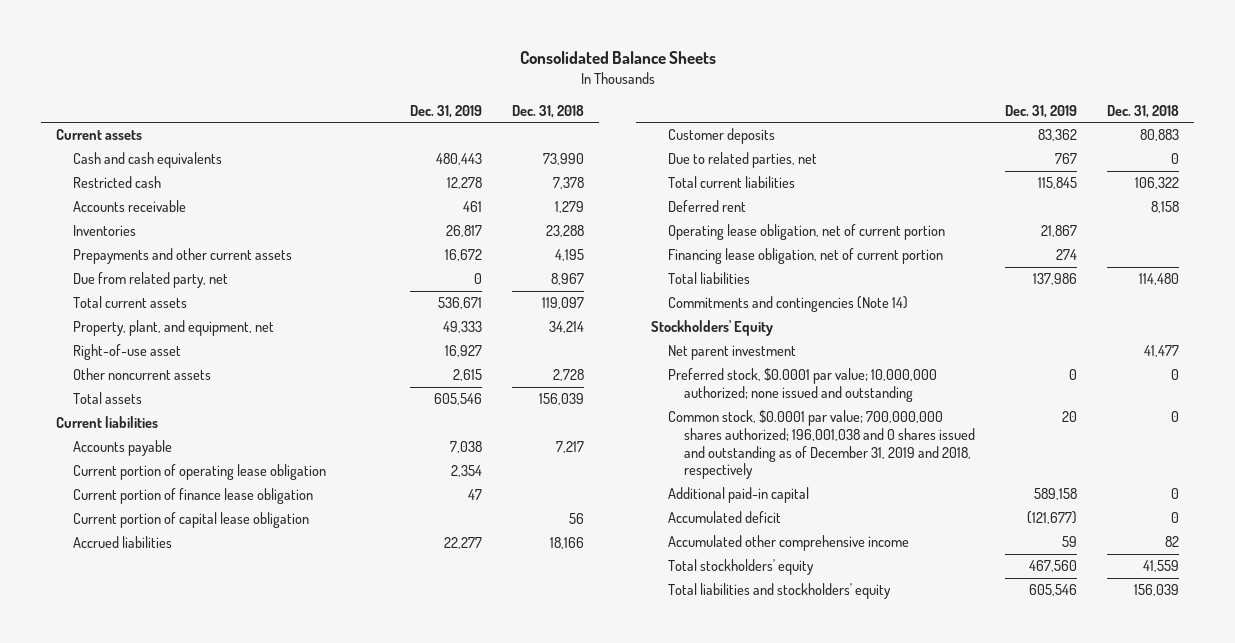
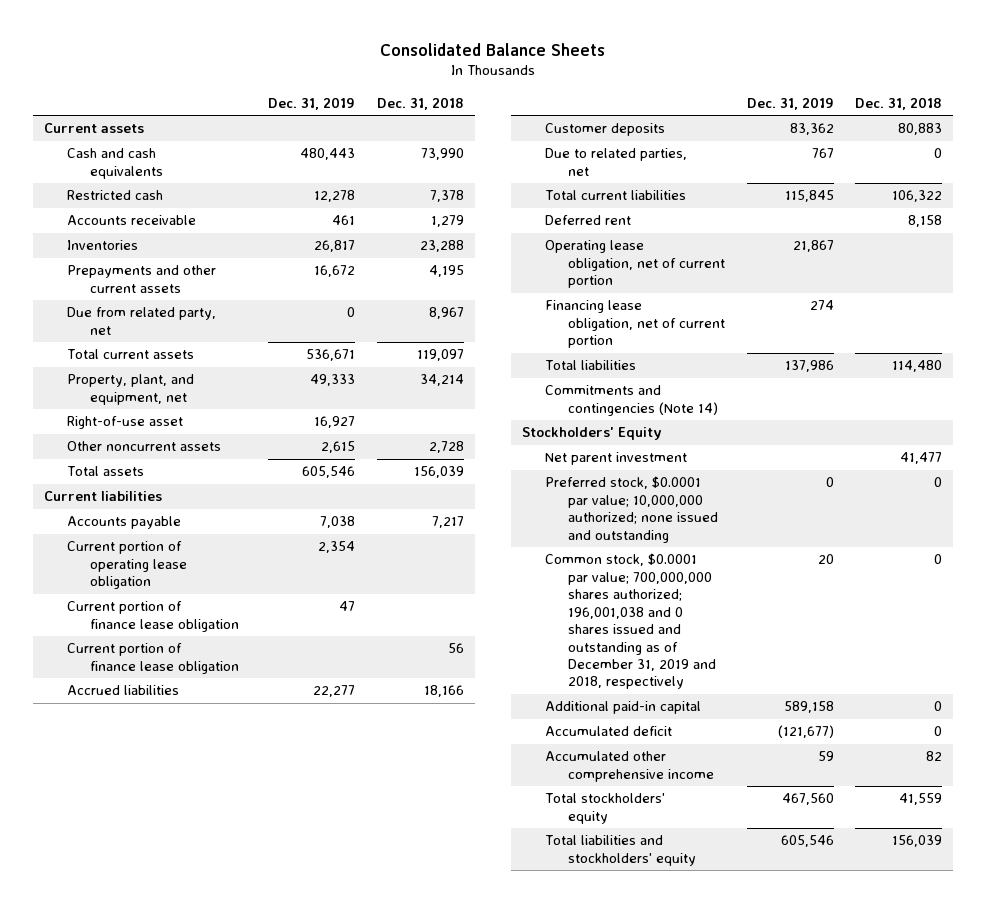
[72,512,309,529] Current portion of capital lease obligation -> [66,643,239,674] Current portion of finance lease obligation

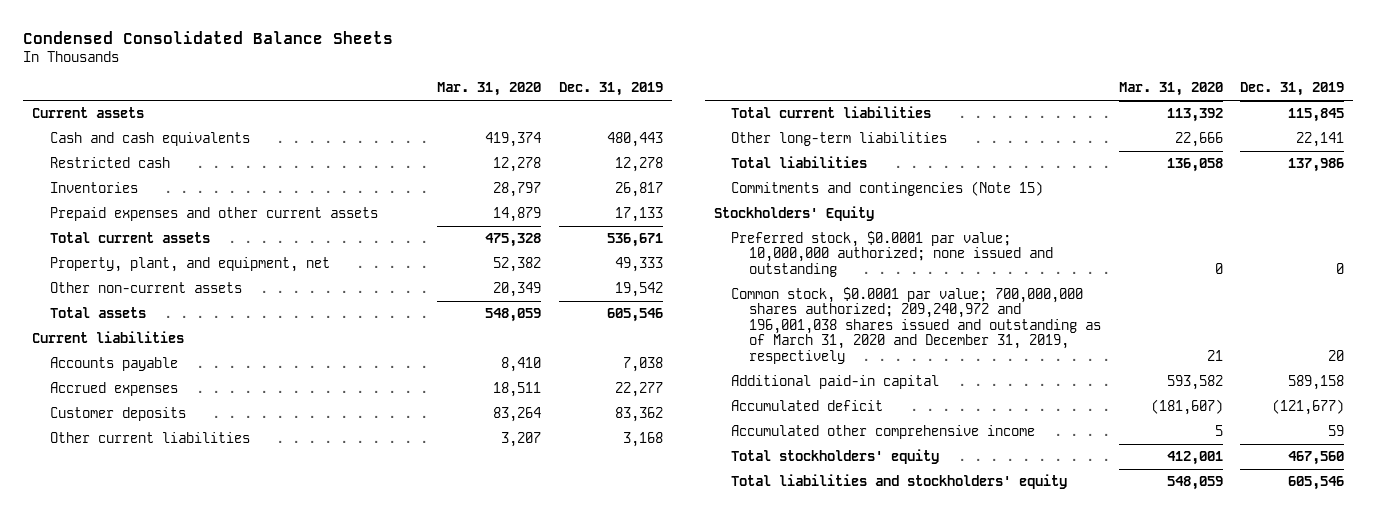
[379,42,605,56] Consolidated Balance Sheets -> [23,31,394,45] Condensed Consolidated Balance Sheets
[376,96,464,110] Dec. 31, 2018 -> none
none -> [437,82,542,97] Mar. 31, 2020
[66,215,196,226] Accounts receivable -> none
[66,307,216,335] Due from related party, net -> none
[66,265,216,293] Prepayments and other current assets -> [49,207,378,222] Prepaid expenses and other current assets
[314,265,356,278] 16,672 -> [614,207,663,223] 17,133
[66,416,183,430] Right-of-use asset -> none
[66,441,221,452] Other noncurrent assets -> [49,282,242,294] Other non-current assets
[321,441,356,454] 2,615 -> [614,282,663,298] 19,542
[66,541,187,590] Current portion of operating lease obligation -> none
[66,601,239,632] Current portion of finance lease obligation -> none
[66,643,239,674] Current portion of finance lease obligation -> none
[66,685,179,696] Accrued liabilities -> [49,382,178,397] Accrued expenses
[545,148,688,176] Due to related parties, net -> none
none -> [49,432,250,444] Other current liabilities
[545,215,632,226] Deferred rent -> none
[545,240,726,289] Operating lease obligation, net of current portion -> none
[545,300,726,349] Financing lease obligation, net of current portion -> none
none -> [731,132,948,147] Other long-term liabilities
[545,385,719,416] Commitments and contingencies (Note 14) -> [731,181,1044,197] Commitments and contingencies (Note 15)
[545,452,688,466] Net parent investment -> none
[545,553,717,690] Common stock, $0.0001 par value; 700,000,000 shares authorized; 196,001,038 and 0 shares issued and outstanding as of December 31, 2019 and 2018, respectively -> [731,287,1102,364] Common stock, $0.0001 par value; 700,000,000 shares authorized; 209,240,972 and 196,001,038 shares issued and outstanding as of March 31, 2020 and December 31, 2019, respectively

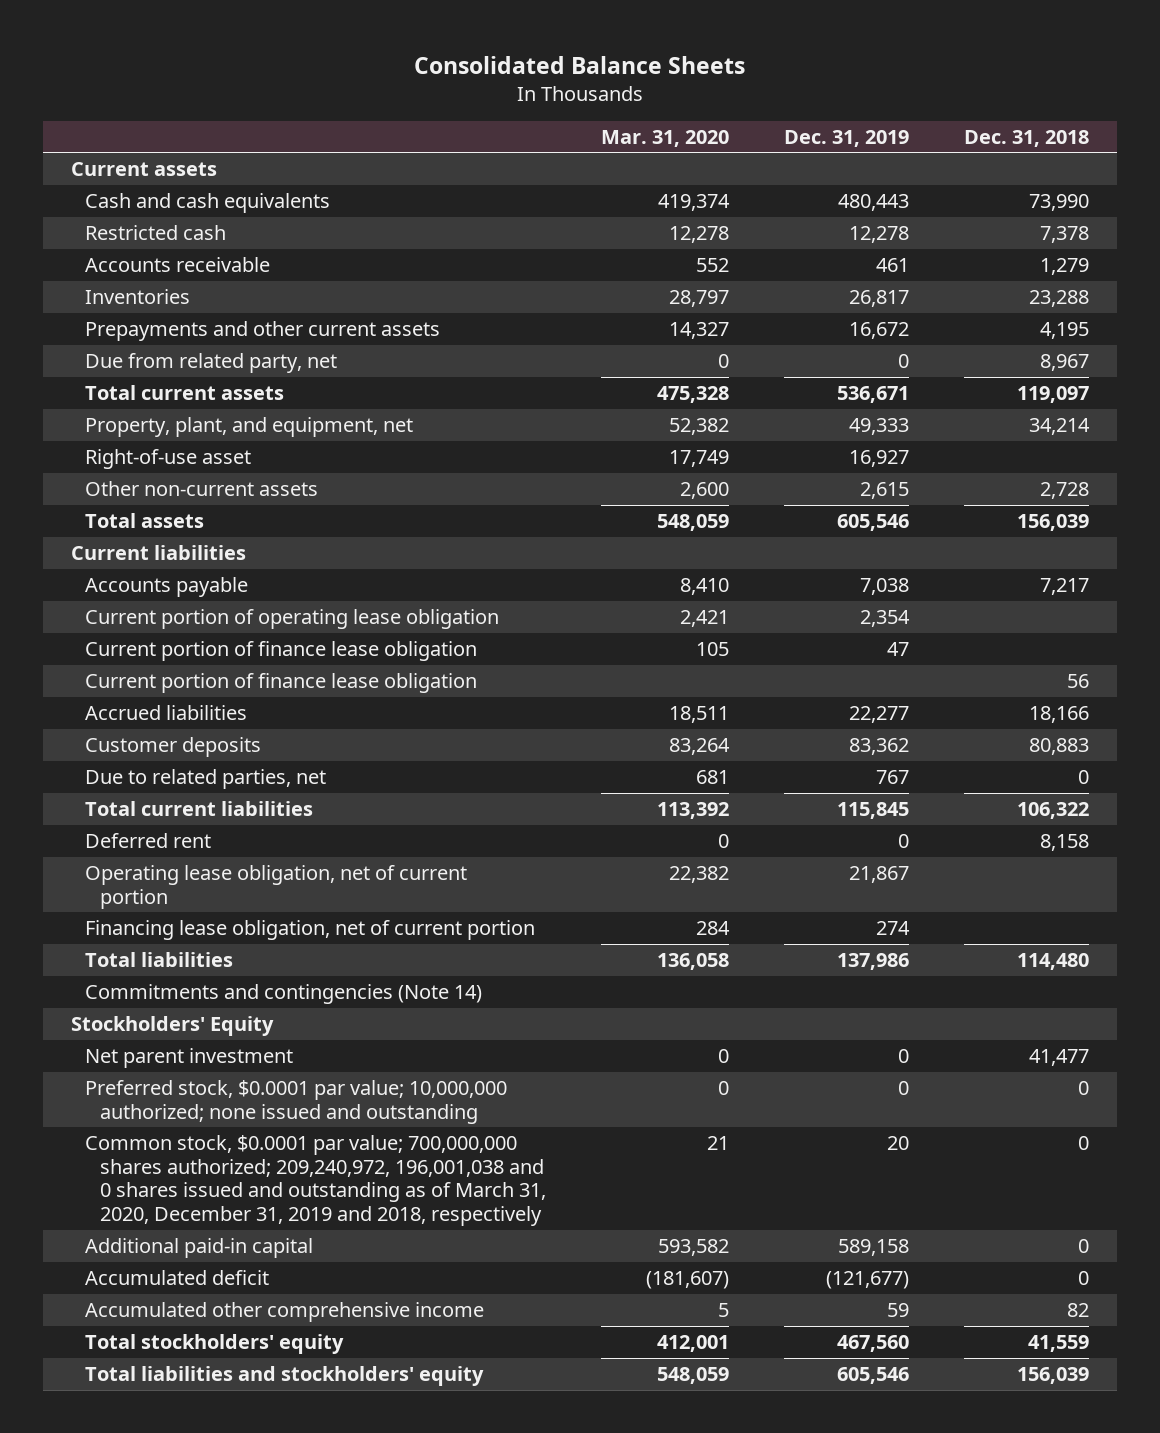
[23,31,394,45] Condensed Consolidated Balance Sheets -> [414,55,746,74] Consolidated Balance Sheets
none -> [964,129,1090,147] Dec. 31, 2018
none -> [85,257,271,273] Accounts receivable
[49,207,378,222] Prepaid expenses and other current assets -> [85,321,441,342] Prepayments and other current assets
[493,207,542,223] 14,879 -> [669,322,730,340] 14,327
[614,207,663,223] 17,133 -> [849,322,910,340] 16,672
none -> [85,353,338,374] Due from related party, net
none -> [85,449,252,470] Right-of-use asset
[493,282,542,298] 20,349 -> [680,482,730,500] 2,600
[614,282,663,298] 19,542 -> [860,482,910,500] 2,615
none -> [85,609,500,630] Current portion of operating lease obligation
none -> [85,641,478,662] Current portion of finance lease obligation
none -> [85,673,478,694] Current portion of finance lease obligation
[49,382,178,397] Accrued expenses -> [85,705,248,721] Accrued liabilities
[49,432,250,444] Other current liabilities -> none
none -> [85,769,327,790] Due to related parties, net
[731,132,948,147] Other long-term liabilities -> none
none -> [85,833,212,849] Deferred rent
none -> [85,865,468,909] Operating lease obligation, net of current portion
none -> [85,920,536,941] Financing lease obligation, net of current portion
[731,181,1044,197] Commitments and contingencies (Note 15) -> [85,984,483,1005] Commitments and contingencies (Note 14)
none -> [85,1048,294,1069] Net parent investment
[731,287,1102,364] Common stock, $0.0001 par value; 700,000,000 shares authorized; 209,240,972 and 196,001,038 shares issued and outstanding as of March 31, 2020 and December 31, 2019, respectively -> [85,1135,547,1226] Common stock, $0.0001 par value; 700,000,000 shares authorized; 209,240,972, 196,001,038 and 0 shares issued and outstanding as of March 31, 2020, December 31, 2019 and 2018, respectively

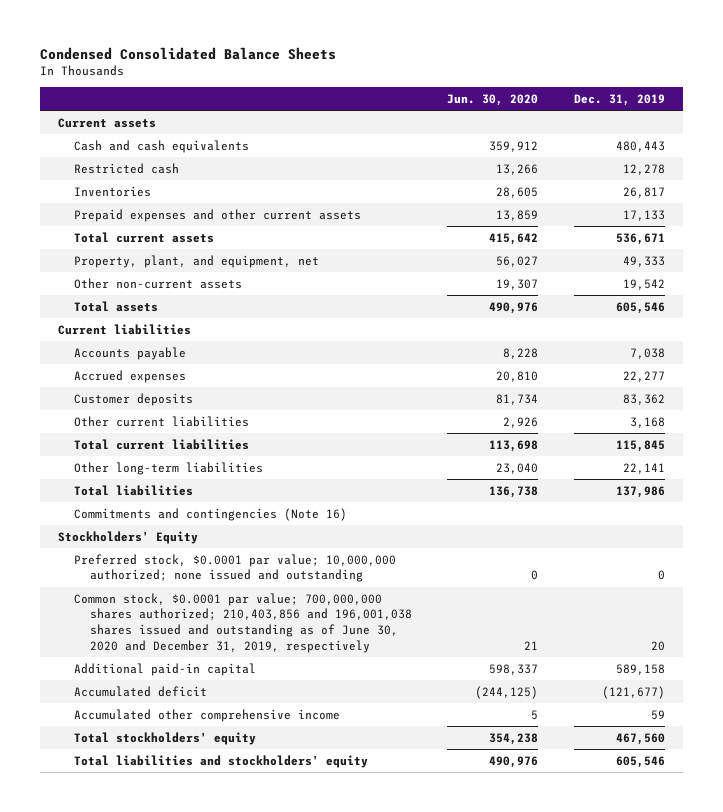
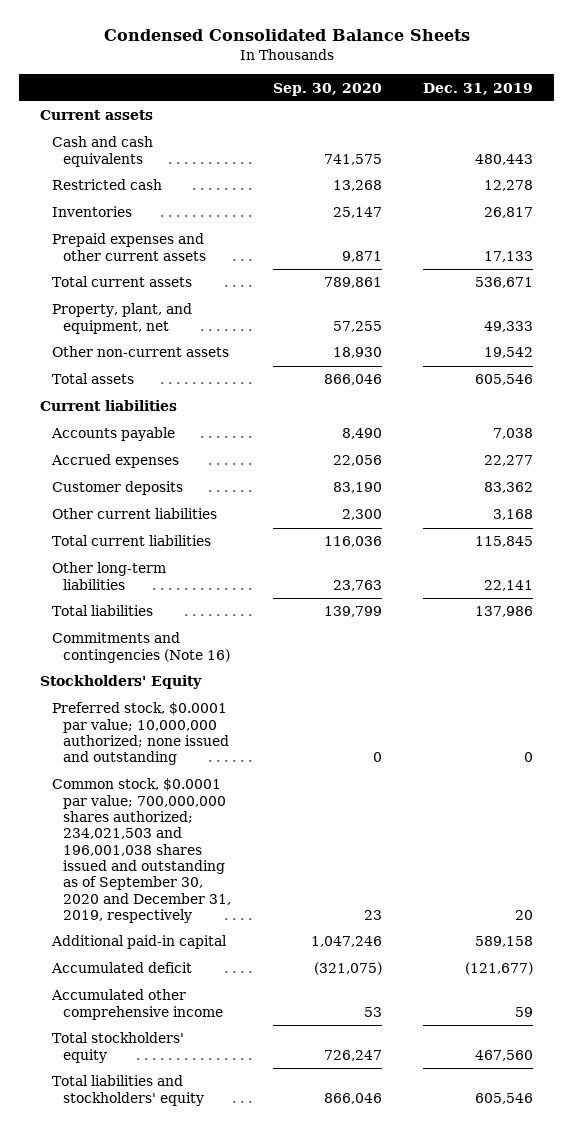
[447,94,539,107] Jun. 30, 2020 -> none
none -> [272,82,382,96] Sep. 30, 2020
[73,592,412,653] Common stock, $0.0001 par value; 700,000,000 shares authorized; 210,403,856 and 196,001,038 shares issued and outstanding as of June 30, 2020 and December 31, 2019, respectively -> [51,778,232,924] Common stock, $0.0001 par value; 700,000,000 shares authorized; 234,021,503 and 196,001,038 shares issued and outstanding as of September 30, 2020 and December 31, 2019, respectively

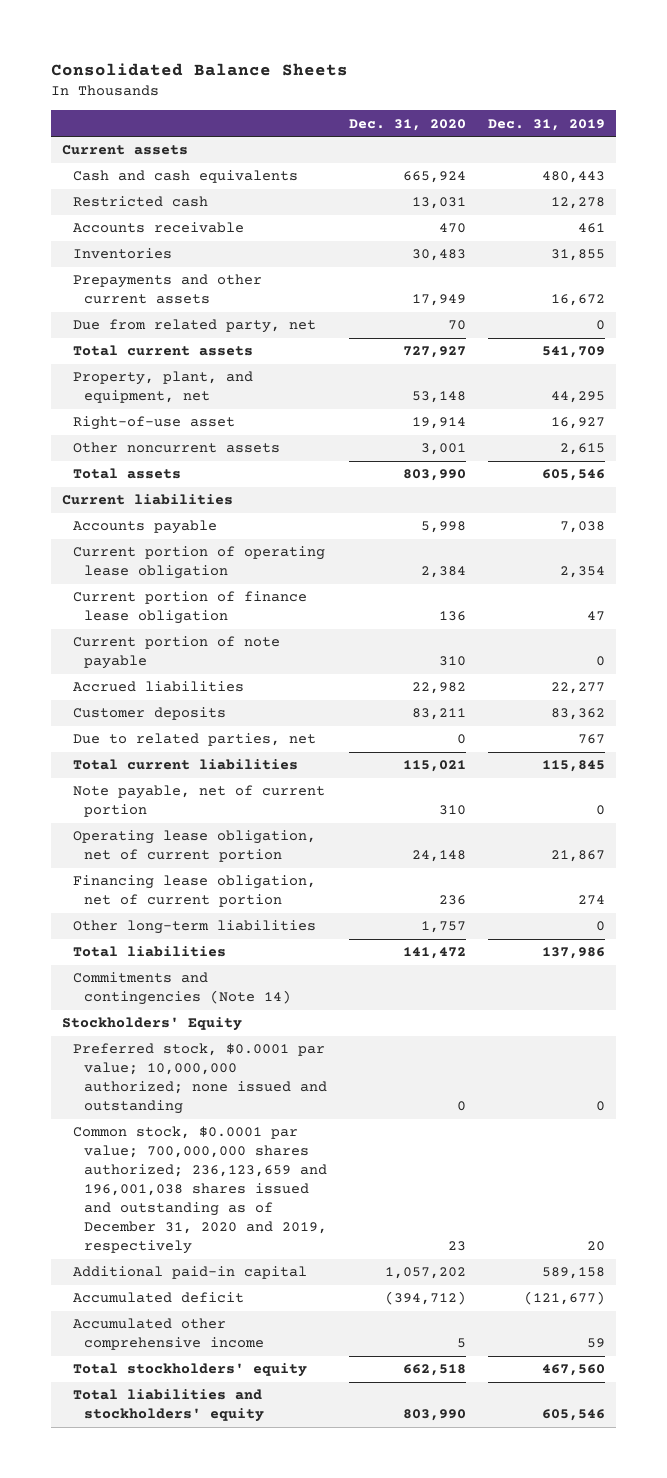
[103,29,470,42] Condensed Consolidated Balance Sheets -> [51,62,349,76] Consolidated Balance Sheets
[272,82,382,96] Sep. 30, 2020 -> none
none -> [348,118,466,131] Dec. 31, 2020
none -> [72,222,244,234] Accounts receivable
[484,207,534,219] 26,817 -> [550,249,605,262] 31,855
[51,233,207,261] Prepaid expenses and other current assets -> [72,274,262,305] Prepayments and other current assets
[484,250,534,262] 17,133 -> [550,294,605,307] 16,672
none -> [72,319,316,334] Due from related party, net
[475,277,534,289] 536,671 -> [541,346,605,359] 541,709
[484,320,534,332] 49,333 -> [550,391,605,404] 44,295
none -> [72,416,235,431] Right-of-use asset
[51,346,229,358] Other non-current assets -> [72,442,280,454] Other noncurrent assets
[484,347,534,359] 19,542 -> [559,443,605,456] 2,615
none -> [72,546,325,580] Current portion of operating lease obligation
none -> [72,591,307,625] Current portion of finance lease obligation
none -> [72,636,280,670] Current portion of note payable
[50,454,179,469] Accrued expenses -> [72,681,244,693] Accrued liabilities
[51,508,217,520] Other current liabilities -> none
none -> [72,733,316,747] Due to related parties, net
none -> [72,785,325,818] Note payable, net of current portion
none -> [72,830,316,863] Operating lease obligation, net of current portion
none -> [72,875,316,908] Financing lease obligation, net of current portion
[484,579,534,591] 22,141 -> [595,921,605,932] 0
[51,632,231,663] Commitments and contingencies (Note 16) -> [72,972,291,1006] Commitments and contingencies (Note 14)
[51,778,232,924] Common stock, $0.0001 par value; 700,000,000 shares authorized; 234,021,503 and 196,001,038 shares issued and outstanding as of September 30, 2020 and December 31, 2019, respectively -> [72,1126,327,1255] Common stock, $0.0001 par value; 700,000,000 shares authorized; 236,123,659 and 196,001,038 shares issued and outstanding as of December 31, 2020 and 2019, respectively

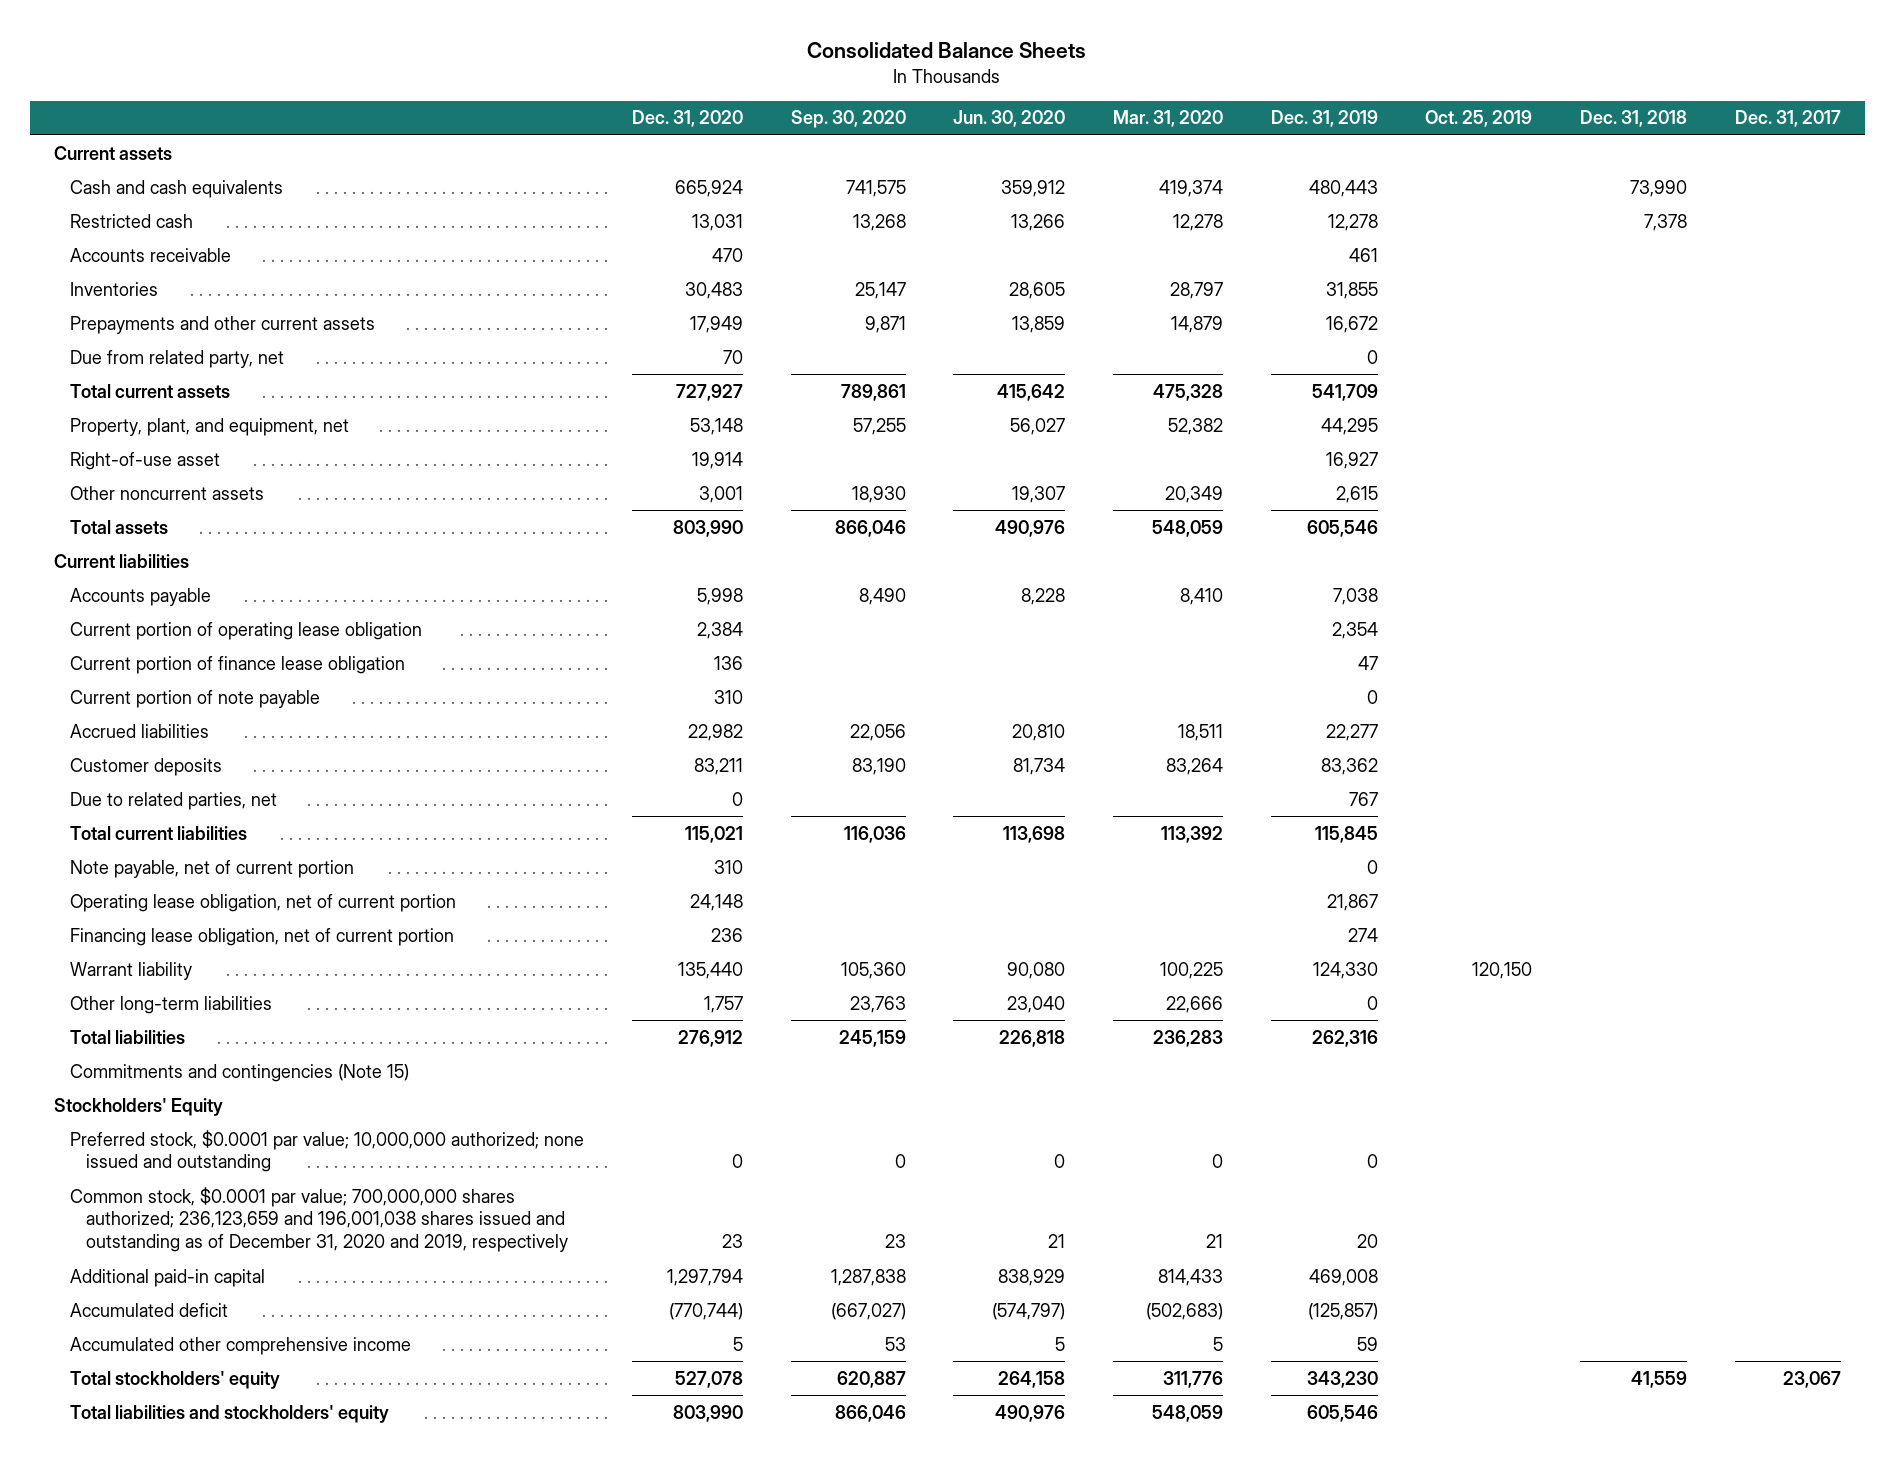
none -> [790,110,906,129] Sep. 30, 2020
none -> [953,110,1066,128] Jun. 30, 2020
none -> [1112,110,1223,128] Mar. 31, 2020
none -> [1425,110,1533,128] Oct. 25, 2019
none -> [1580,110,1688,128] Dec. 31, 2018
none -> [1734,110,1841,128] Dec. 31, 2017
none -> [70,961,193,980] Warrant liability
[402,947,466,960] 141,472 -> [677,1029,743,1047] 276,912
[541,947,605,960] 137,986 -> [1311,1029,1378,1047] 262,316
[72,972,291,1006] Commitments and contingencies (Note 14) -> [70,1063,410,1082] Commitments and contingencies (Note 15)
[384,1267,466,1280] 1,057,202 -> [666,1268,743,1286] 1,297,794
[541,1267,605,1280] 589,158 -> [1308,1268,1378,1286] 469,008
[384,1291,466,1306] (394,712) -> [668,1302,743,1320] (770,744)
[523,1291,605,1306] (121,677) -> [1307,1302,1378,1320] (125,857)
[402,1364,466,1377] 662,518 -> [674,1370,743,1388] 527,078
[541,1364,605,1377] 467,560 -> [1306,1370,1378,1388] 343,230

